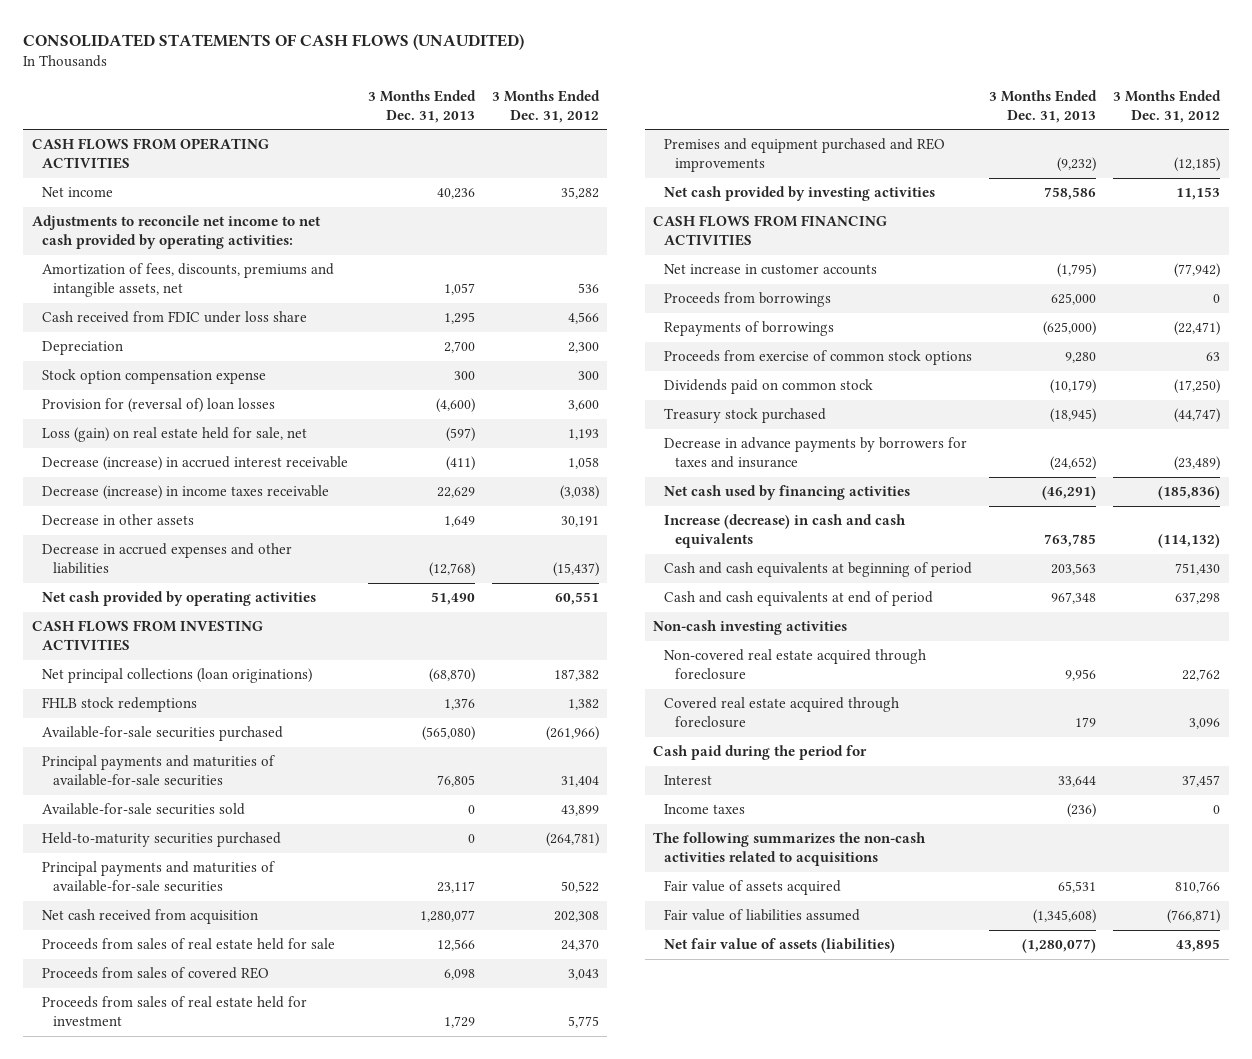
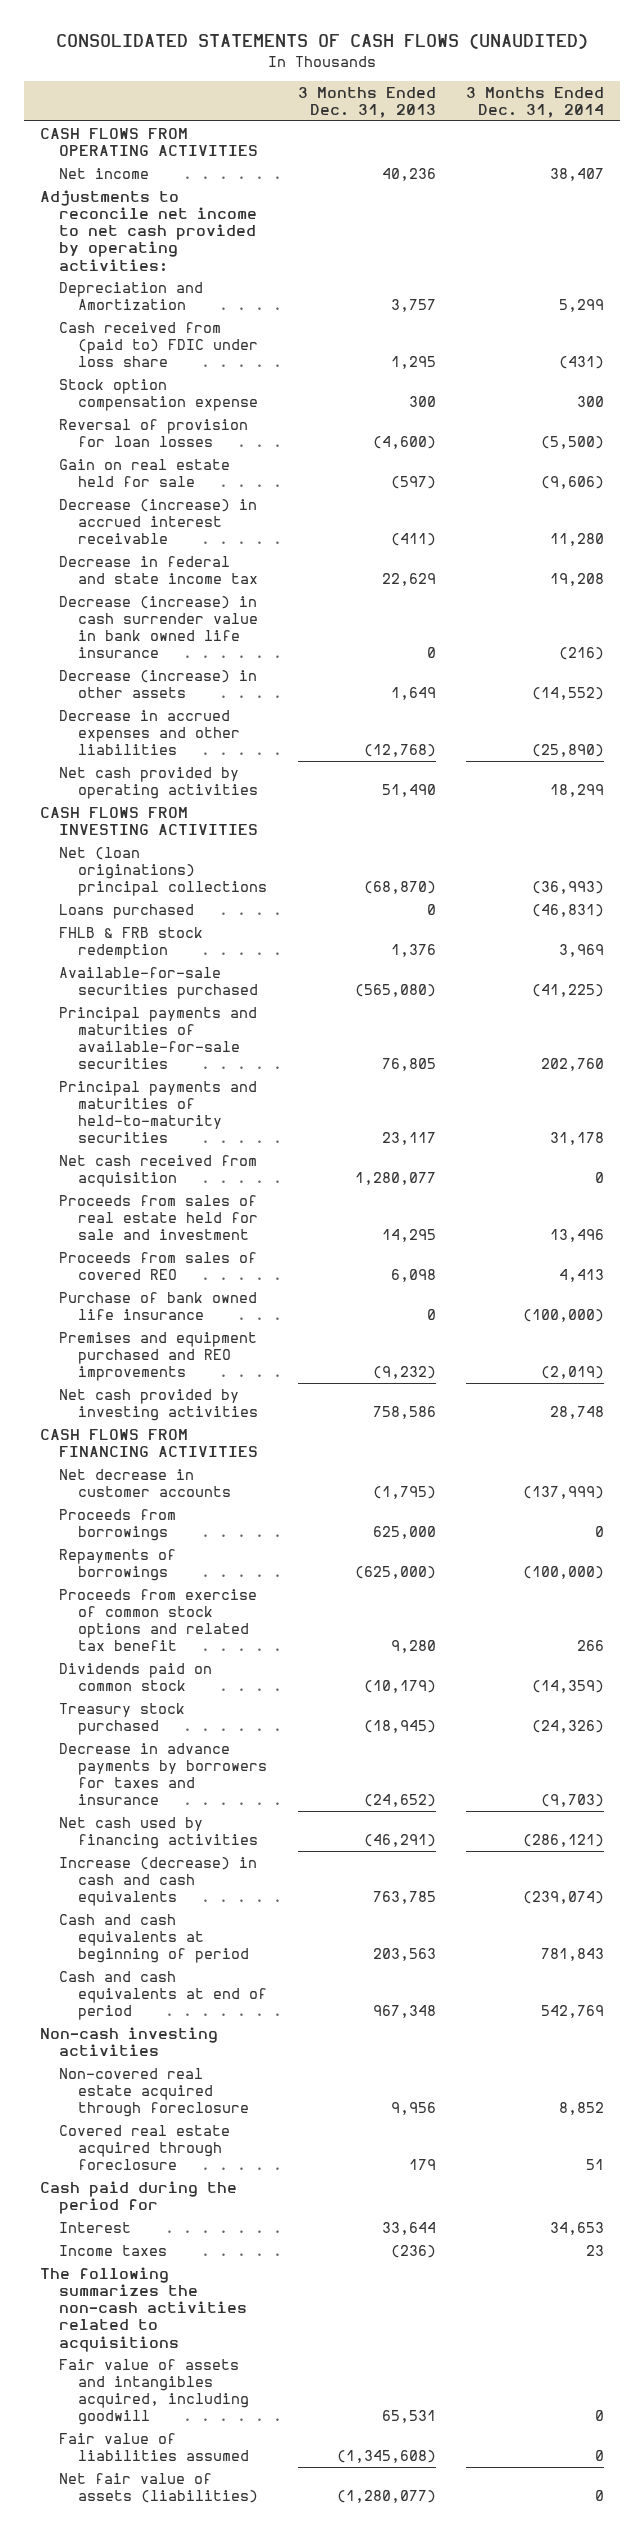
[491,89,600,123] 3 Months Ended Dec. 31, 2012 -> none
none -> [466,86,605,118] 3 Months Ended Dec. 31, 2014
[42,341,124,356] Depreciation -> none
[42,263,335,298] Amortization of fees, discounts, premiums and intangible assets, net -> [58,281,203,310] Depreciation and Amortization
[443,283,475,296] 1,057 -> [390,298,436,312] 3,757
[42,311,308,324] Cash received from FDIC under loss share -> [58,321,258,368] Cash received from (paid to) FDIC under loss share
[42,398,276,414] Provision for (reversal of) loan losses -> [58,418,248,447] Reversal of provision for loan losses
[42,427,308,443] Loss (gain) on real estate held for sale, net -> [58,458,230,487] Gain on real estate held for sale
[42,485,330,501] Decrease (increase) in income taxes receivable -> [58,555,258,584] Decrease in federal and state income tax
none -> [58,595,258,659] Decrease (increase) in cash surrender value in bank owned life insurance
[42,514,195,526] Decrease in other assets -> [58,669,257,698] Decrease (increase) in other assets
[42,668,313,684] Net principal collections (loan originations) -> [58,846,267,897] Net (loan originations) principal collections
none -> [58,903,194,919] Loans purchased
[42,697,198,713] FHLB stock redemptions -> [58,926,203,959] FHLB & FRB stock redemption
[42,803,246,816] Available-for-sale securities sold -> none
[42,832,282,848] Held-to-maturity securities purchased -> none
[42,861,276,893] Principal payments and maturities of available-for-sale securities -> [58,1080,257,1144] Principal payments and maturities of held-to-maturity securities
[42,938,336,951] Proceeds from sales of real estate held for sale -> [58,1194,258,1241] Proceeds from sales of real estate held for sale and investment
[436,939,475,952] 12,566 -> [381,1229,436,1243] 14,295
[42,996,308,1027] Proceeds from sales of real estate held for investment -> none
none -> [58,1291,257,1320] Purchase of bank owned life insurance
[663,264,877,276] Net increase in customer accounts -> [58,1468,231,1497] Net decrease in customer accounts
[663,350,972,366] Proceeds from exercise of common stock options -> [58,1588,257,1652] Proceeds from exercise of common stock options and related tax benefit
[663,880,841,896] Fair value of assets acquired -> [58,2358,249,2426] Fair value of assets and intangibles acquired, including goodwill

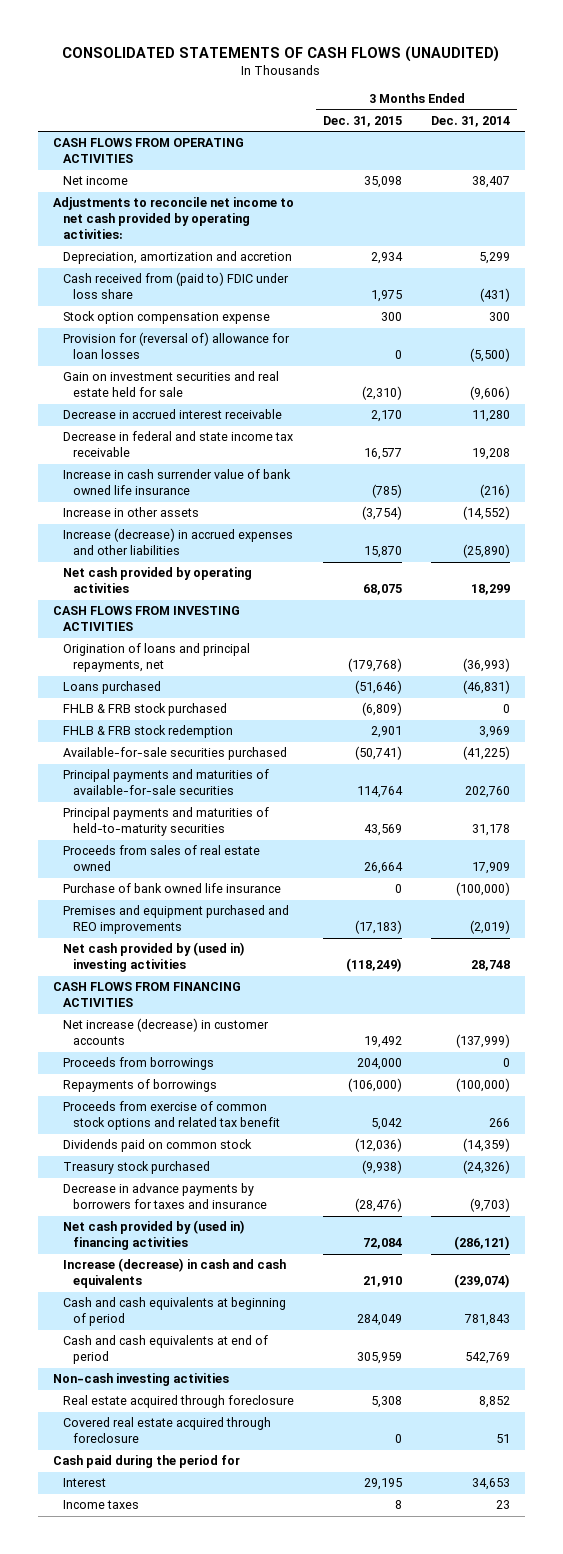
[297,86,436,118] 3 Months Ended Dec. 31, 2013 -> none
none -> [322,115,402,127] Dec. 31, 2015
[58,281,203,310] Depreciation and Amortization -> [62,251,292,265] Depreciation, amortization and accretion
[58,418,248,447] Reversal of provision for loan losses -> [62,332,290,360] Provision for (reversal of) allowance for loan losses
[58,458,230,487] Gain on real estate held for sale -> [62,371,279,398] Gain on investment securities and real estate held for sale
[58,498,257,545] Decrease (increase) in accrued interest receivable -> [62,409,282,420] Decrease in accrued interest receivable
[58,555,258,584] Decrease in federal and state income tax -> [62,431,293,458] Decrease in federal and state income tax receivable
[58,595,258,659] Decrease (increase) in cash surrender value in bank owned life insurance -> [62,469,291,496] Increase in cash surrender value of bank owned life insurance
[58,669,257,698] Decrease (increase) in other assets -> [62,507,199,518] Increase in other assets
[58,709,240,756] Decrease in accrued expenses and other liabilities -> [62,528,293,556] Increase (decrease) in accrued expenses and other liabilities
[58,846,267,897] Net (loan originations) principal collections -> [62,643,250,673] Origination of loans and principal repayments, net
none -> [62,703,227,717] FHLB & FRB stock purchased
[58,1154,257,1187] Net cash received from acquisition -> none
[58,1251,257,1280] Proceeds from sales of covered REO -> none
[58,1194,258,1241] Proceeds from sales of real estate held for sale and investment -> [62,845,260,872] Proceeds from sales of real estate owned
[550,1229,605,1243] 13,496 -> [472,862,511,875] 17,909
[58,1388,258,1421] Net cash provided by investing activities -> [62,942,245,973] Net cash provided by (used in) investing activities
[58,1468,231,1497] Net decrease in customer accounts -> [62,1018,269,1046] Net increase (decrease) in customer accounts
[58,1816,258,1849] Net cash used by financing activities -> [62,1220,245,1251] Net cash provided by (used in) financing activities
[58,2067,249,2118] Non-covered real estate acquired through foreclosure -> [62,1395,294,1409] Real estate acquired through foreclosure
[39,2266,247,2352] The following summarizes the non-cash activities related to acquisitions -> none
[58,2358,249,2426] Fair value of assets and intangibles acquired, including goodwill -> none
[58,2432,249,2461] Fair value of liabilities assumed -> none
[58,2472,258,2503] Net fair value of assets (liabilities) -> none

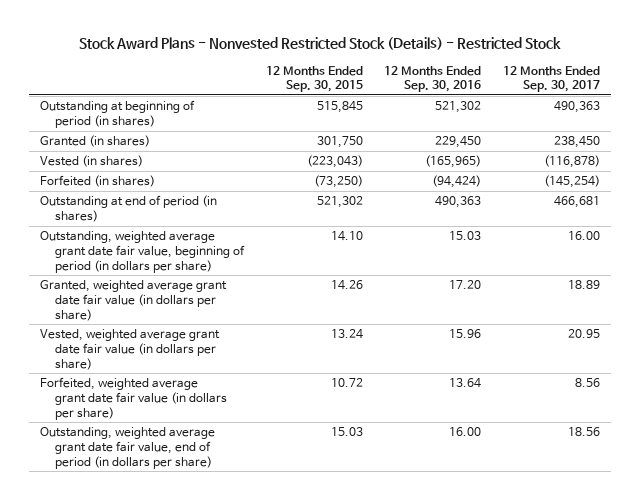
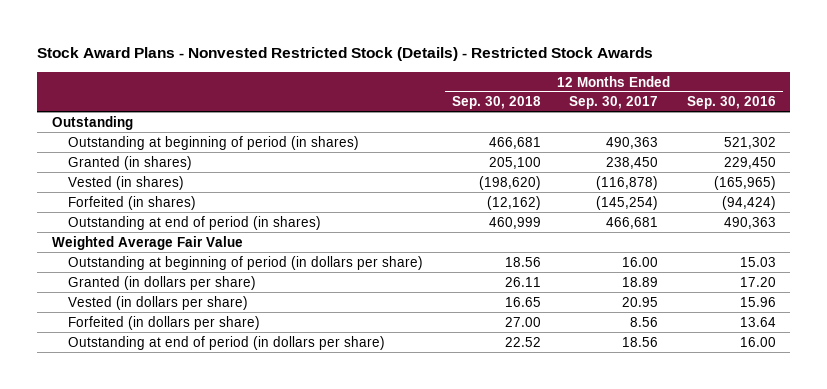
[78,37,561,51] Stock Award Plans - Nonvested Restricted Stock (Details) - Restricted Stock -> [37,47,654,62] Stock Award Plans - Nonvested Restricted Stock (Details) - Restricted Stock Awards
[265,65,363,93] 12 Months Ended Sep. 30, 2015 -> none
none -> [451,96,541,110] Sep. 30, 2018
none -> [51,115,133,130] Outstanding
none -> [51,235,243,250] Weighted Average Fair Value
[39,231,246,273] Outstanding, weighted average grant date fair value, beginning of period (in dollars per share) -> [68,255,424,270] Outstanding at beginning of period (in dollars per share)
[39,280,227,321] Granted, weighted average grant date fair value (in dollars per share) -> [68,275,257,290] Granted (in dollars per share)
[39,329,220,370] Vested, weighted average grant date fair value (in dollars per share) -> [68,295,249,310] Vested (in dollars per share)
[39,377,228,420] Forfeited, weighted average grant date fair value (in dollars per share) -> [68,315,261,330] Forfeited (in dollars per share)
[39,427,215,469] Outstanding, weighted average grant date fair value, end of period (in dollars per share) -> [68,335,386,350] Outstanding at end of period (in dollars per share)

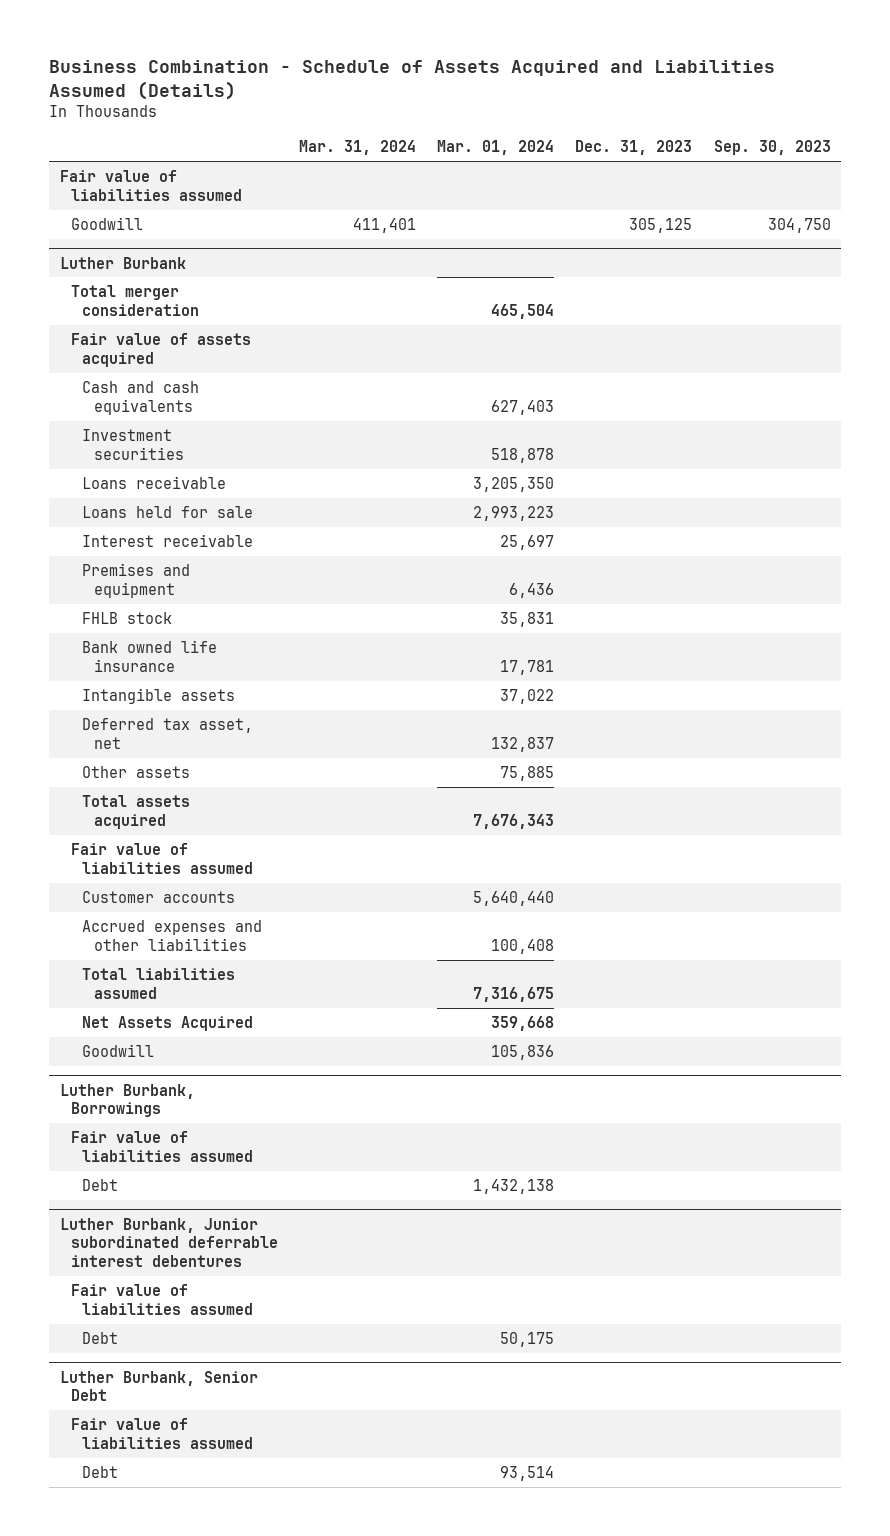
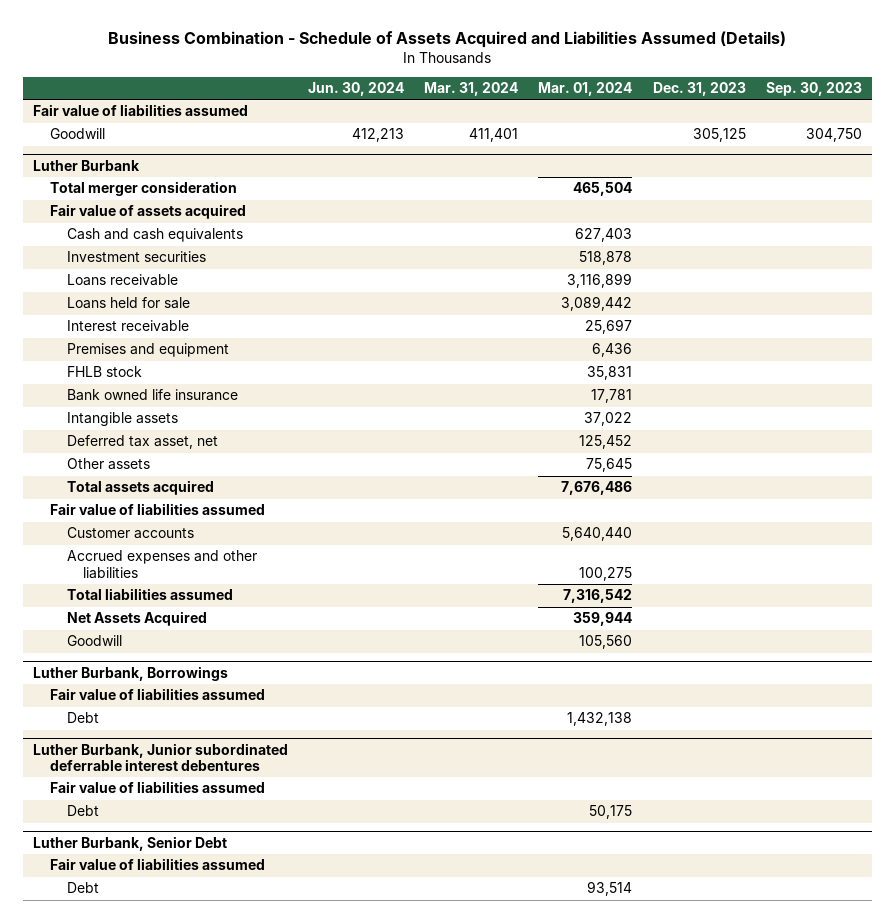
none -> [308,82,405,97] Jun. 30, 2024
[473,477,555,493] 3,205,350 -> [567,273,633,289] 3,116,899
[473,506,555,522] 2,993,223 -> [561,296,633,312] 3,089,442
[491,736,555,752] 132,837 -> [579,435,633,450] 125,452
[500,766,555,782] 75,885 -> [586,458,633,473] 75,645
[473,813,555,829] 7,676,343 -> [561,481,633,496] 7,676,486
[491,938,555,954] 100,408 -> [579,566,633,581] 100,275
[473,986,555,1002] 7,316,675 -> [563,589,633,604] 7,316,542
[491,1016,555,1032] 359,668 -> [573,612,633,627] 359,944
[491,1045,555,1061] 105,836 -> [579,635,633,650] 105,560

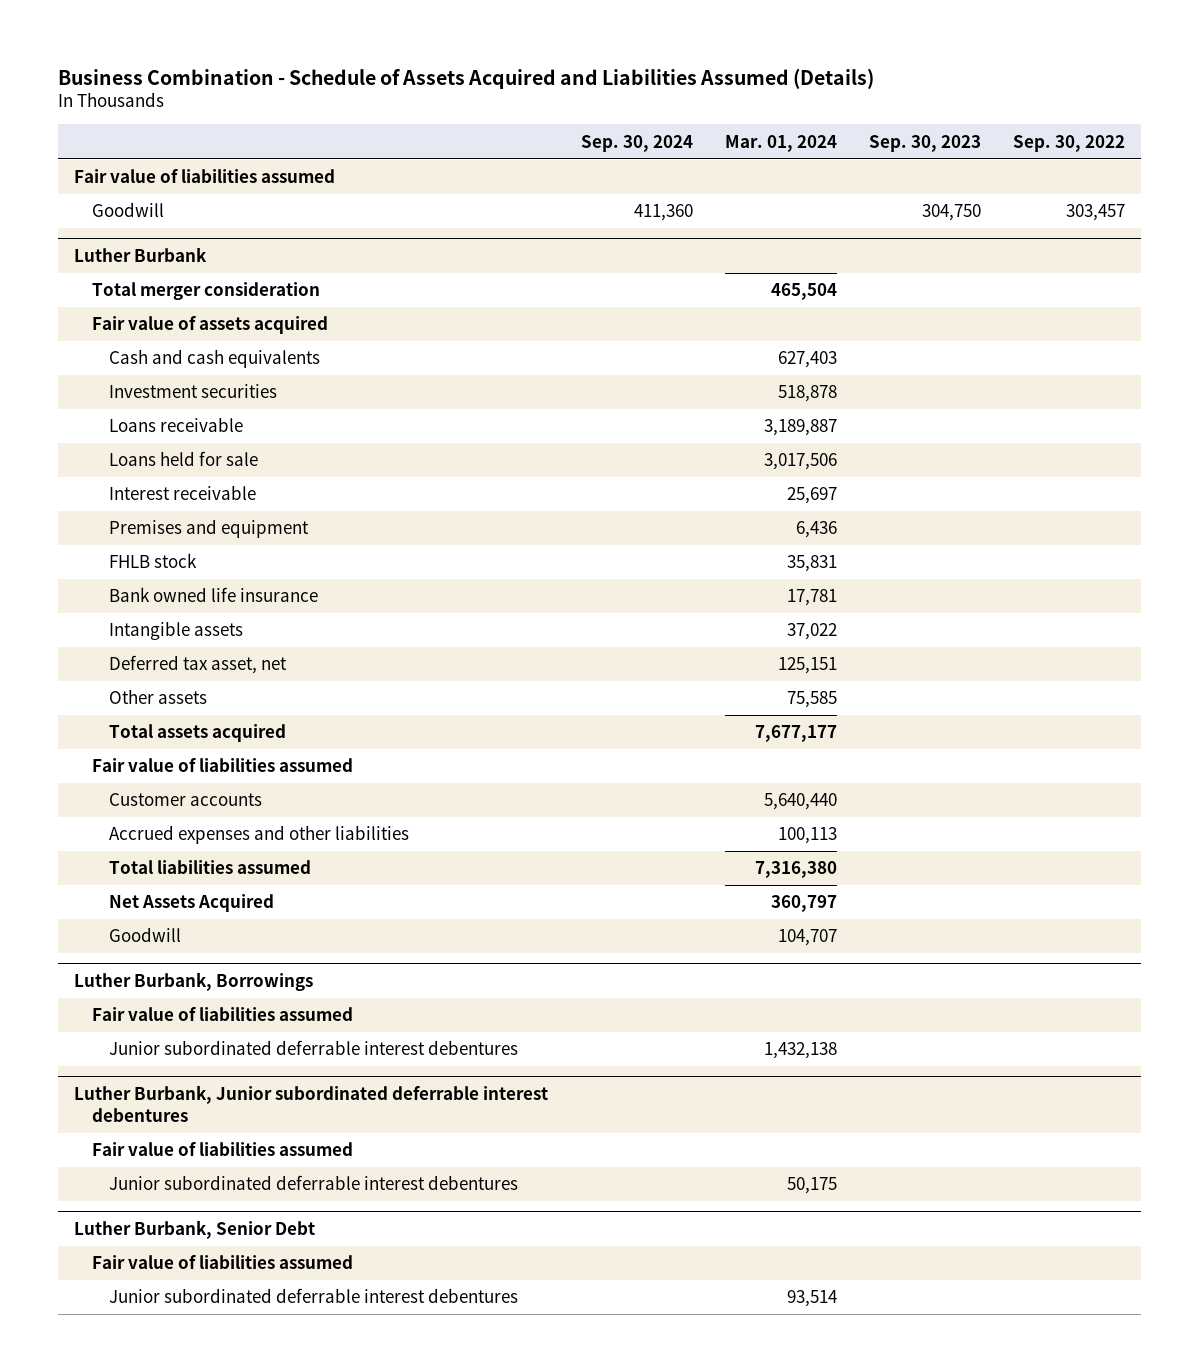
[308,82,405,97] Jun. 30, 2024 -> none
[424,82,519,97] Mar. 31, 2024 -> none
[652,82,746,97] Dec. 31, 2023 -> none
none -> [580,134,693,152] Sep. 30, 2024
none -> [1013,134,1126,152] Sep. 30, 2022
[567,273,633,289] 3,116,899 -> [763,419,837,437] 3,189,887
[561,296,633,312] 3,089,442 -> [763,453,837,471] 3,017,506
[579,435,633,450] 125,452 -> [777,657,837,675] 125,151
[586,458,633,473] 75,645 -> [786,691,837,709] 75,585
[561,481,633,496] 7,676,486 -> [754,725,837,743] 7,677,177
[579,566,633,581] 100,275 -> [777,827,837,845] 100,113
[563,589,633,604] 7,316,542 -> [754,861,837,879] 7,316,380
[573,612,633,627] 359,944 -> [770,895,837,913] 360,797
[579,635,633,650] 105,560 -> [777,929,837,947] 104,707
[66,712,99,724] Debt -> [108,1040,518,1056] Junior subordinated deferrable interest debentures
[66,805,99,817] Debt -> [108,1175,518,1191] Junior subordinated deferrable interest debentures
[66,882,99,894] Debt -> [108,1288,518,1304] Junior subordinated deferrable interest debentures

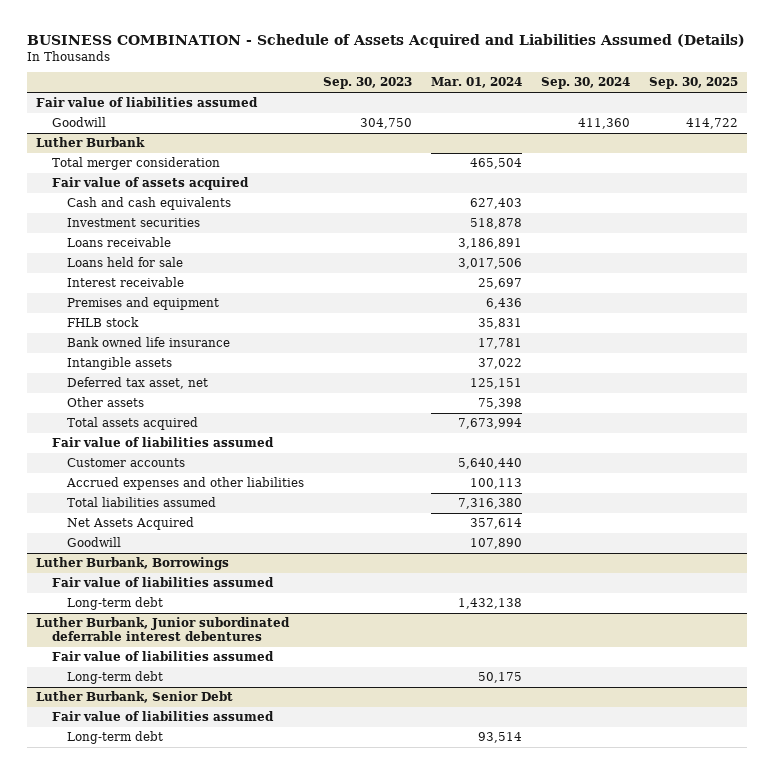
[58,67,875,89] Business Combination - Schedule of Assets Acquired and Liabilities Assumed (Details) -> [27,34,746,49] BUSINESS COMBINATION - Schedule of Assets Acquired and Liabilities Assumed (Details)
[1013,134,1126,152] Sep. 30, 2022 -> none
none -> [648,77,738,90] Sep. 30, 2025
[763,419,837,437] 3,189,887 -> [457,238,522,250] 3,186,891
[786,691,837,709] 75,585 -> [477,398,522,410] 75,398
[754,725,837,743] 7,677,177 -> [457,418,522,430] 7,673,994
[770,895,837,913] 360,797 -> [469,518,522,530] 357,614
[777,929,837,947] 104,707 -> [469,538,522,550] 107,890
[108,1040,518,1056] Junior subordinated deferrable interest debentures -> [67,597,164,611] Long-term debt
[108,1175,518,1191] Junior subordinated deferrable interest debentures -> [67,671,164,685] Long-term debt
[108,1288,518,1304] Junior subordinated deferrable interest debentures -> [67,731,164,745] Long-term debt

